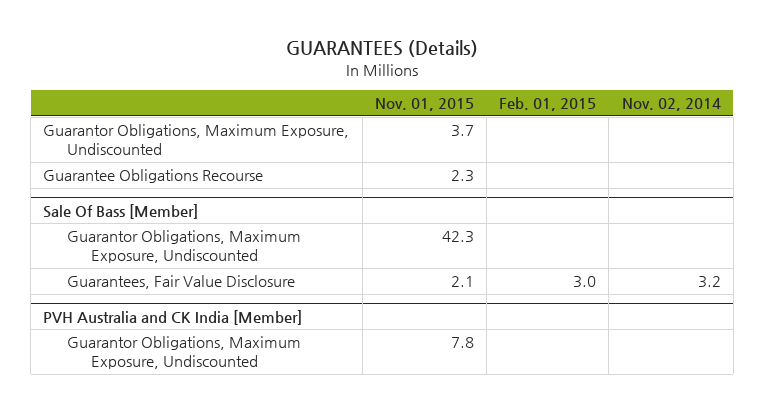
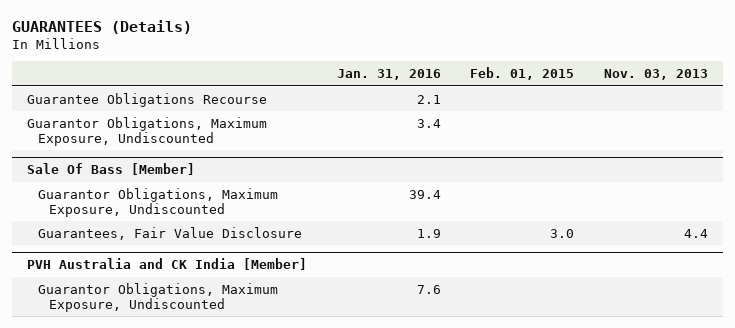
[374,98,474,112] Nov. 01, 2015 -> none
[621,98,721,112] Nov. 02, 2014 -> none
none -> [336,69,441,81] Jan. 31, 2016
none -> [603,69,708,81] Nov. 03, 2013
[43,124,350,155] Guarantor Obligations, Maximum Exposure, Undiscounted -> [26,116,267,146] Guarantor Obligations, Maximum Exposure, Undiscounted

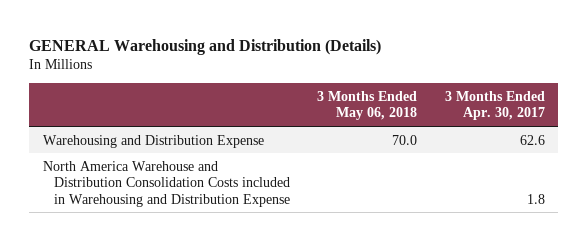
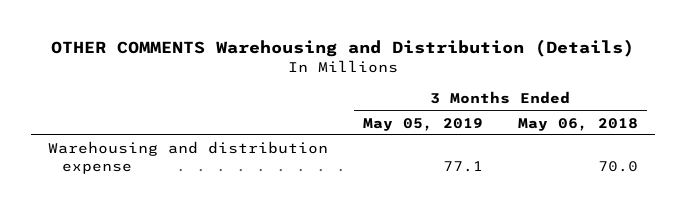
[29,38,382,55] GENERAL Warehousing and Distribution (Details) -> [51,38,635,57] OTHER COMMENTS Warehousing and Distribution (Details)
[444,90,545,121] 3 Months Ended Apr. 30, 2017 -> none
none -> [363,117,484,131] May 05, 2019
[42,160,290,207] North America Warehouse and Distribution Consolidation Costs included in Warehousing and Distribution Expense -> none
[42,134,264,148] Warehousing and Distribution Expense -> [48,141,329,175] Warehousing and distribution expense

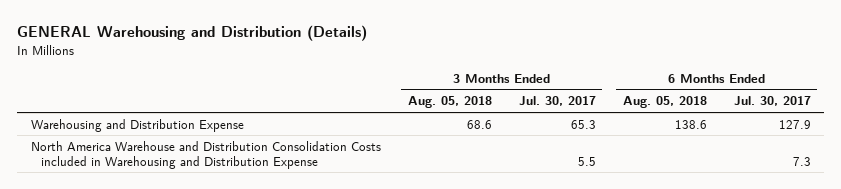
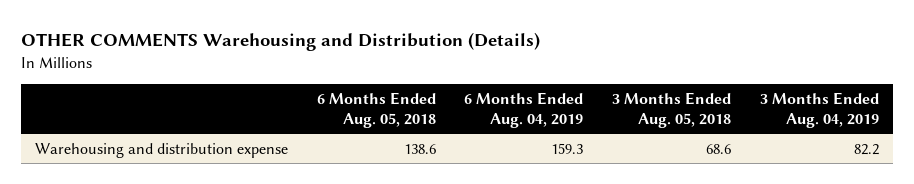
[17,25,368,42] GENERAL Warehousing and Distribution (Details) -> [20,31,540,51] OTHER COMMENTS Warehousing and Distribution (Details)
[518,96,596,107] Jul. 30, 2017 -> none
[733,96,811,107] Jul. 30, 2017 -> none
none -> [464,91,584,128] 6 Months Ended Aug. 04, 2019
none -> [759,91,879,128] 3 Months Ended Aug. 04, 2019
[30,140,381,169] North America Warehouse and Distribution Consolidation Costs included in Warehousing and Distribution Expense -> none
[30,118,244,132] Warehousing and Distribution Expense -> [34,142,288,158] Warehousing and distribution expense

